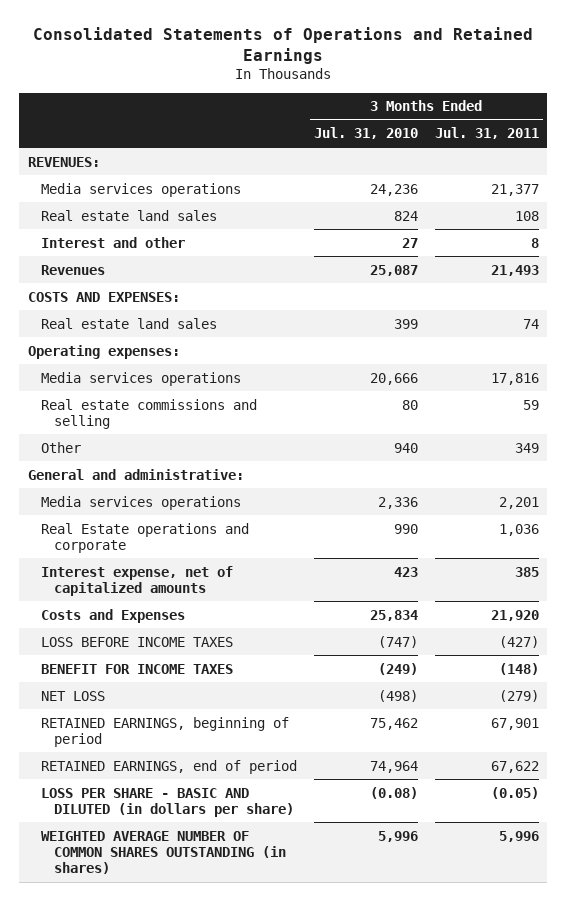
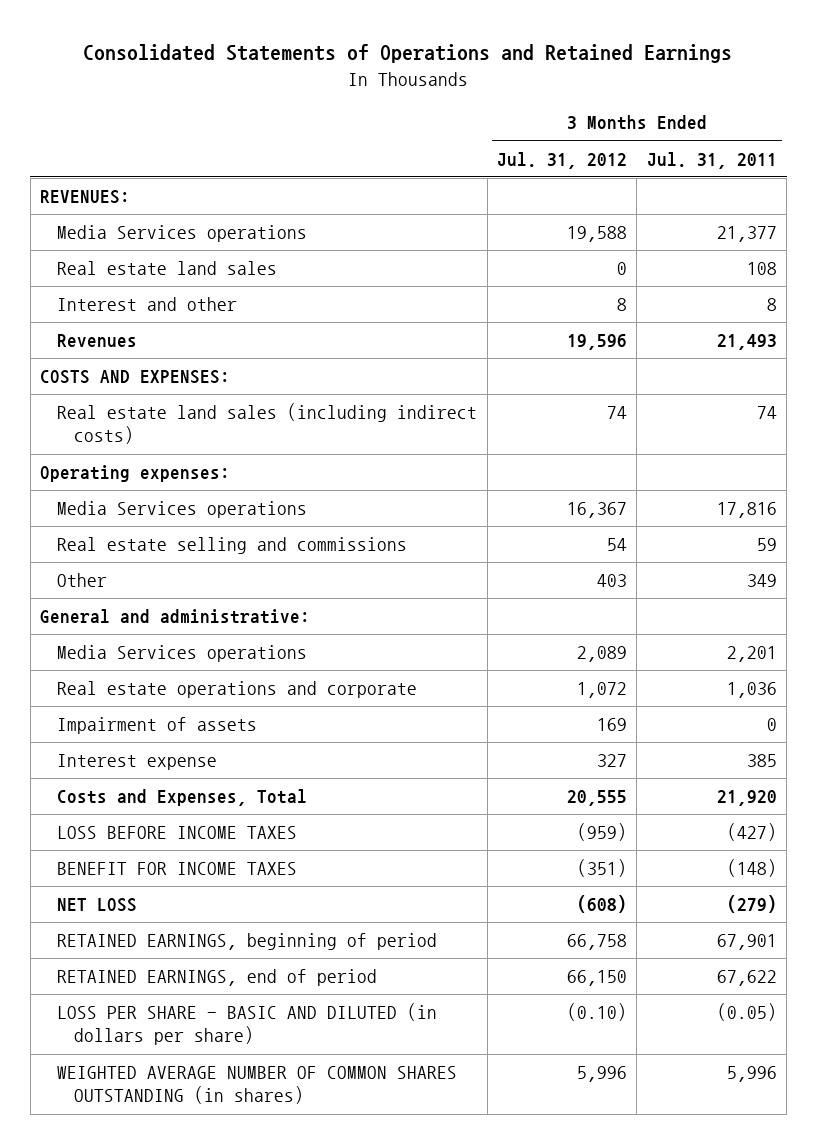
[313,127,418,140] Jul. 31, 2010 -> none
none -> [496,151,627,169] Jul. 31, 2012
[40,182,241,197] Media services operations -> [57,225,308,243] Media Services operations
[40,317,217,329] Real estate land sales -> [57,403,478,445] Real estate land sales (including indirect costs)
[40,371,241,386] Media services operations -> [57,501,308,519] Media Services operations
[40,398,257,429] Real estate commissions and selling -> [57,537,408,555] Real estate selling and commissions
[40,495,241,510] Media services operations -> [57,645,308,663] Media Services operations
[40,522,249,553] Real Estate operations and corporate -> [57,681,418,699] Real estate operations and corporate
none -> [57,717,258,735] Impairment of assets
[40,565,233,596] Interest expense, net of capitalized amounts -> [57,754,218,771] Interest expense
[40,608,185,623] Costs and Expenses -> [57,789,308,807] Costs and Expenses, Total

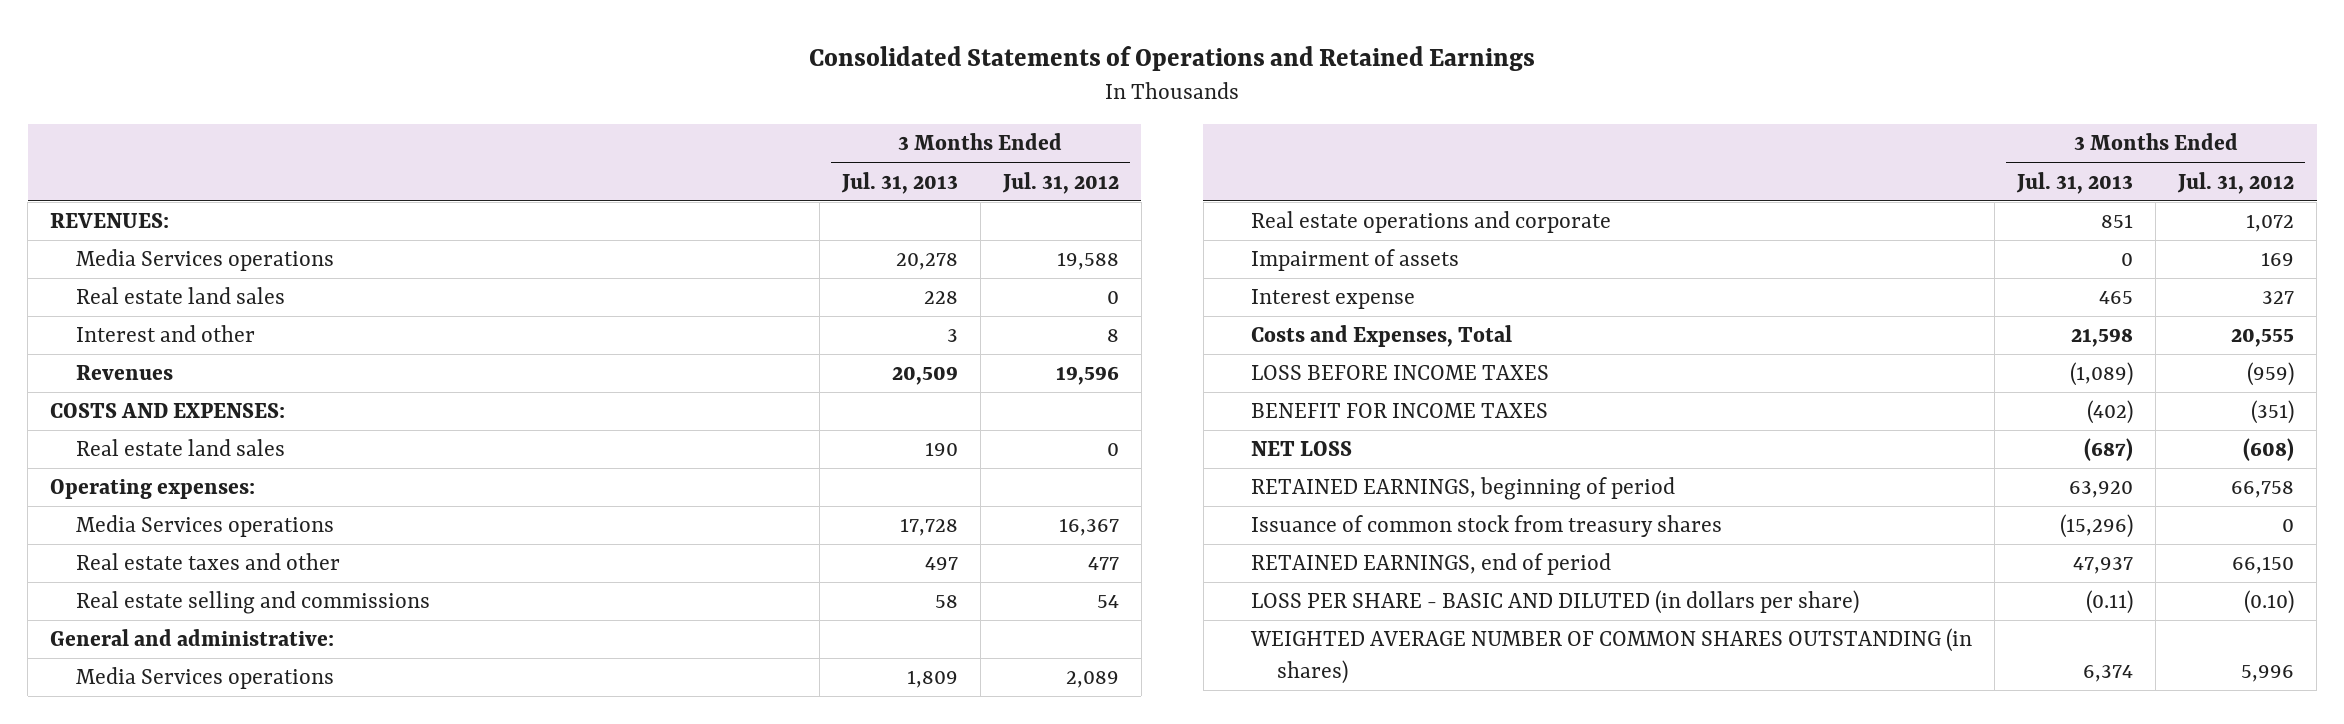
[646,151,777,169] Jul. 31, 2011 -> none
none -> [840,171,958,194] Jul. 31, 2013
[57,403,478,445] Real estate land sales (including indirect costs) -> [75,439,285,457] Real estate land sales
[606,406,627,420] 74 -> [1106,443,1119,457] 0
none -> [75,553,340,571] Real estate taxes and other
[57,573,108,588] Other -> none
none -> [1251,515,1723,538] Issuance of common stock from treasury shares

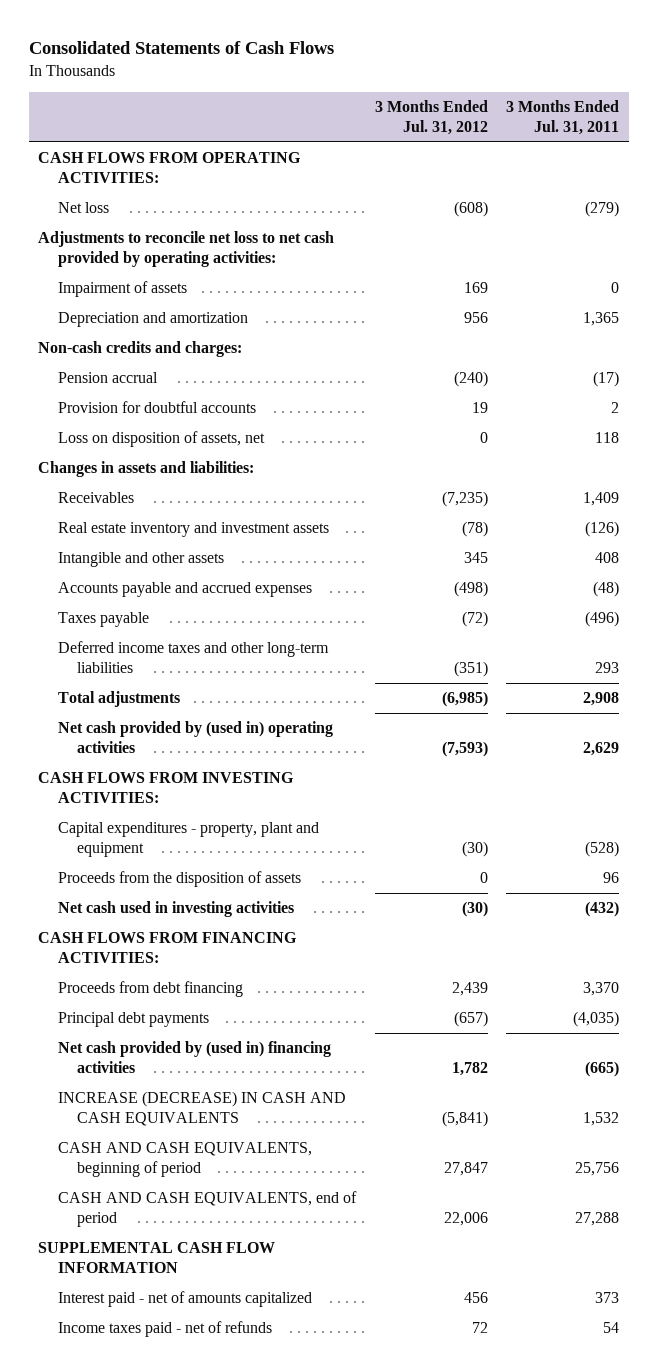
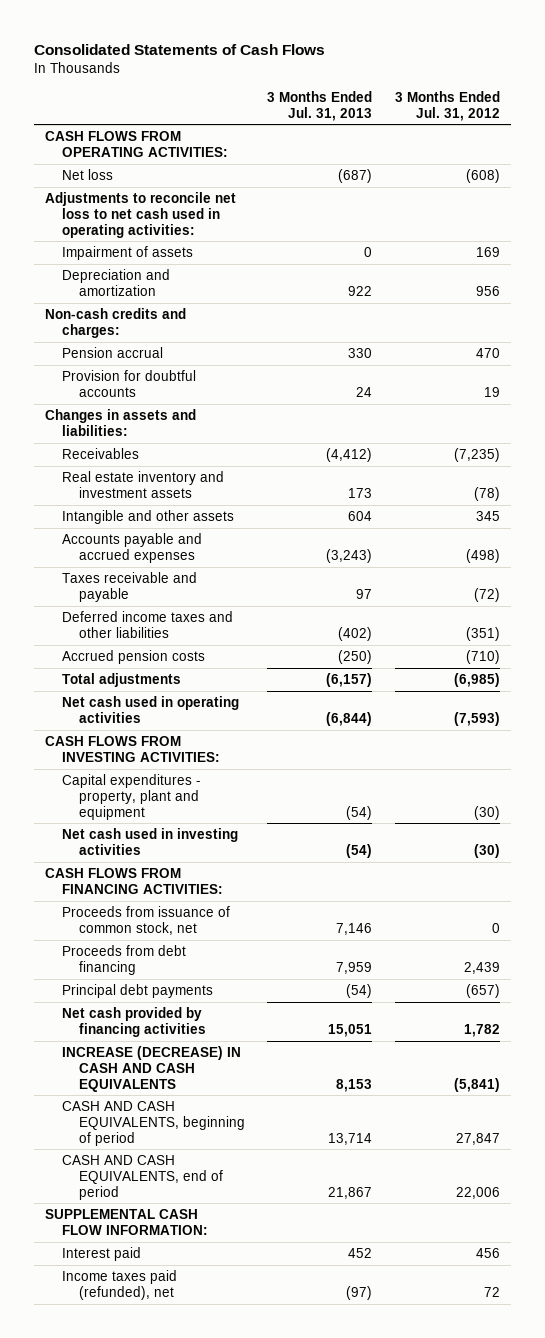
[506,100,620,135] 3 Months Ended Jul. 31, 2011 -> none
none -> [267,90,373,121] 3 Months Ended Jul. 31, 2013
[38,231,335,267] Adjustments to reconcile net loss to net cash provided by operating activities: -> [45,191,237,238] Adjustments to reconcile net loss to net cash used in operating activities:
[453,371,488,388] (240) -> [475,347,500,358] 470
[57,431,265,448] Loss on disposition of assets, net -> none
[57,612,149,628] Taxes payable -> [61,571,197,602] Taxes receivable and payable
[57,641,329,673] Deferred income taxes and other long-term liabilities -> [61,610,233,638] Deferred income taxes and other liabilities
none -> [61,649,205,664] Accrued pension costs
[57,721,333,753] Net cash provided by (used in) operating activities -> [61,695,239,723] Net cash used in operating activities
[57,871,301,888] Proceeds from the disposition of assets -> none
none -> [61,905,230,935] Proceeds from issuance of common stock, net
[57,1041,331,1073] Net cash provided by (used in) financing activities -> [61,1006,206,1037] Net cash provided by financing activities
[38,1242,276,1273] SUPPLEMENTAL CASH FLOW INFORMATION -> [45,1208,208,1235] SUPPLEMENTAL CASH FLOW INFORMATION:
[57,1291,312,1308] Interest paid - net of amounts capitalized -> [61,1246,141,1261] Interest paid
[57,1321,272,1338] Income taxes paid - net of refunds -> [61,1269,177,1300] Income taxes paid (refunded), net

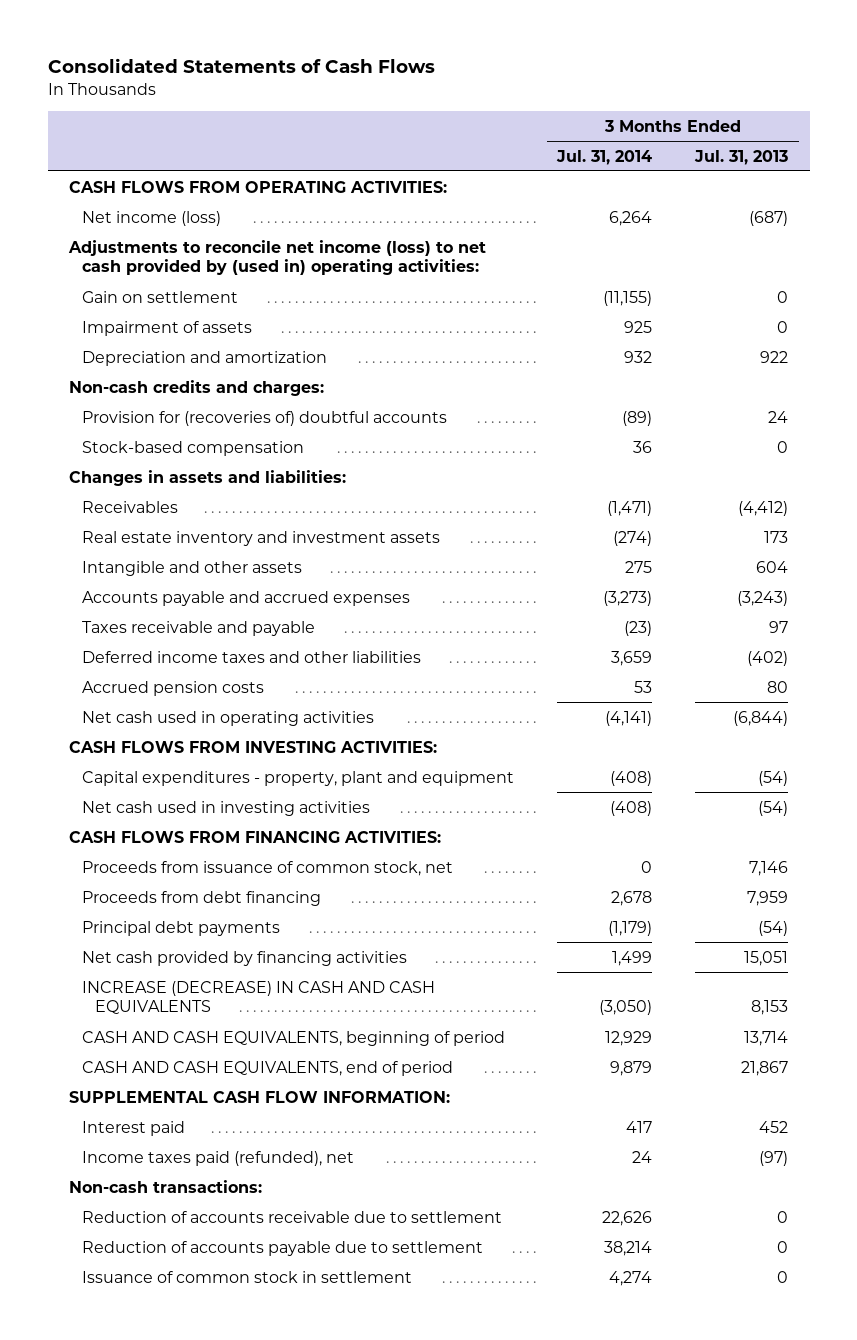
[394,90,500,121] 3 Months Ended Jul. 31, 2012 -> none
none -> [556,149,653,165] Jul. 31, 2014
[61,168,113,180] Net loss -> [82,210,222,226] Net income (loss)
[45,191,237,238] Adjustments to reconcile net loss to net cash used in operating activities: -> [68,239,487,276] Adjustments to reconcile net income (loss) to net cash provided by (used in) operating activities:
none -> [82,290,239,303] Gain on settlement
[61,346,163,358] Pension accrual -> none
[61,369,196,397] Provision for doubtful accounts -> [82,410,448,426] Provision for (recoveries of) doubtful accounts
none -> [82,440,305,456] Stock-based compensation
[61,672,181,687] Total adjustments -> none
[338,649,373,664] (250) -> [767,680,789,693] 80
none -> [69,1179,263,1193] Non-cash transactions:
none -> [82,1210,503,1223] Reduction of accounts receivable due to settlement
none -> [82,1240,484,1256] Reduction of accounts payable due to settlement
none -> [82,1270,413,1283] Issuance of common stock in settlement

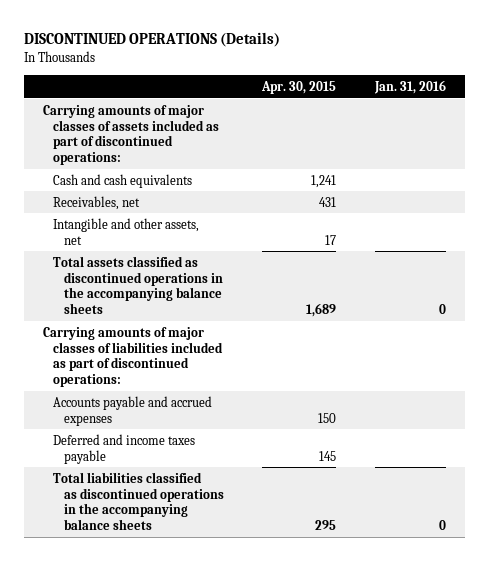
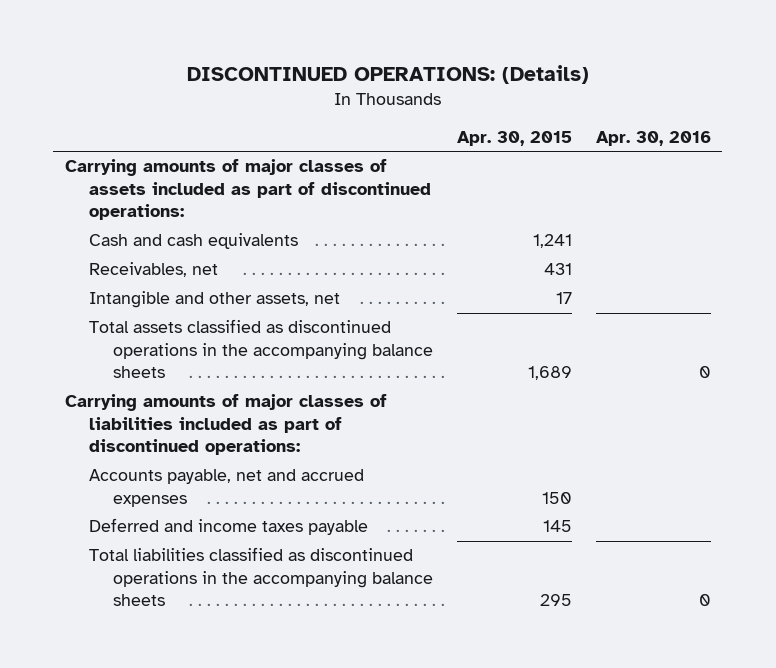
[23,32,280,48] DISCONTINUED OPERATIONS (Details) -> [186,64,589,84] DISCONTINUED OPERATIONS: (Details)
[373,80,446,95] Jan. 31, 2016 -> none
none -> [595,131,711,147] Apr. 30, 2016
[53,395,213,426] Accounts payable and accrued expenses -> [89,469,365,507] Accounts payable, net and accrued expenses

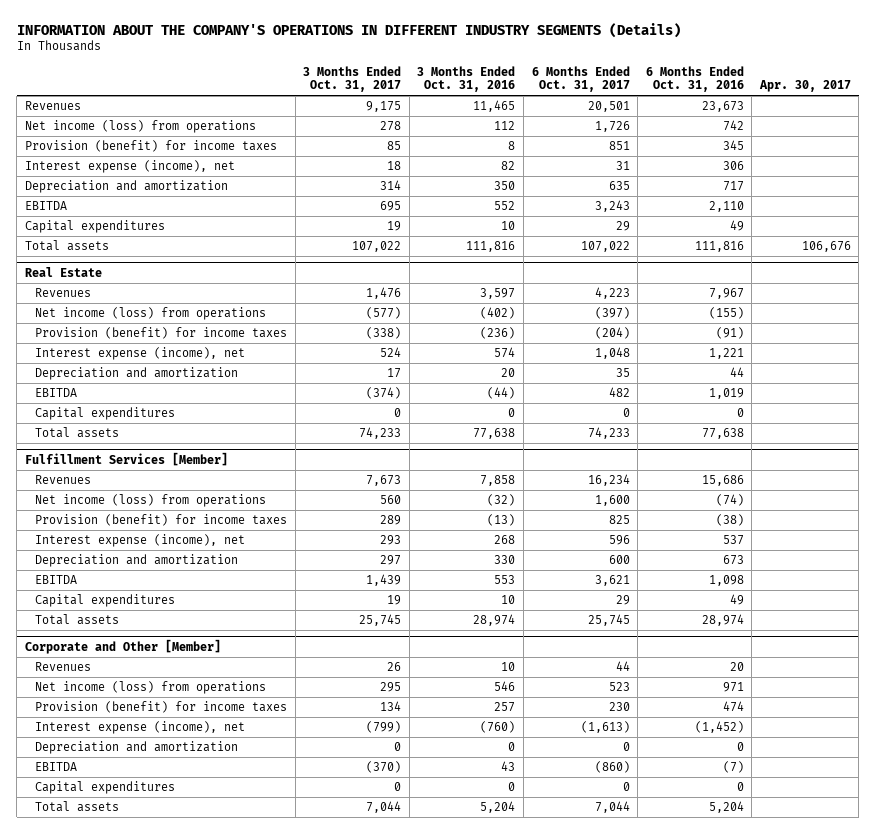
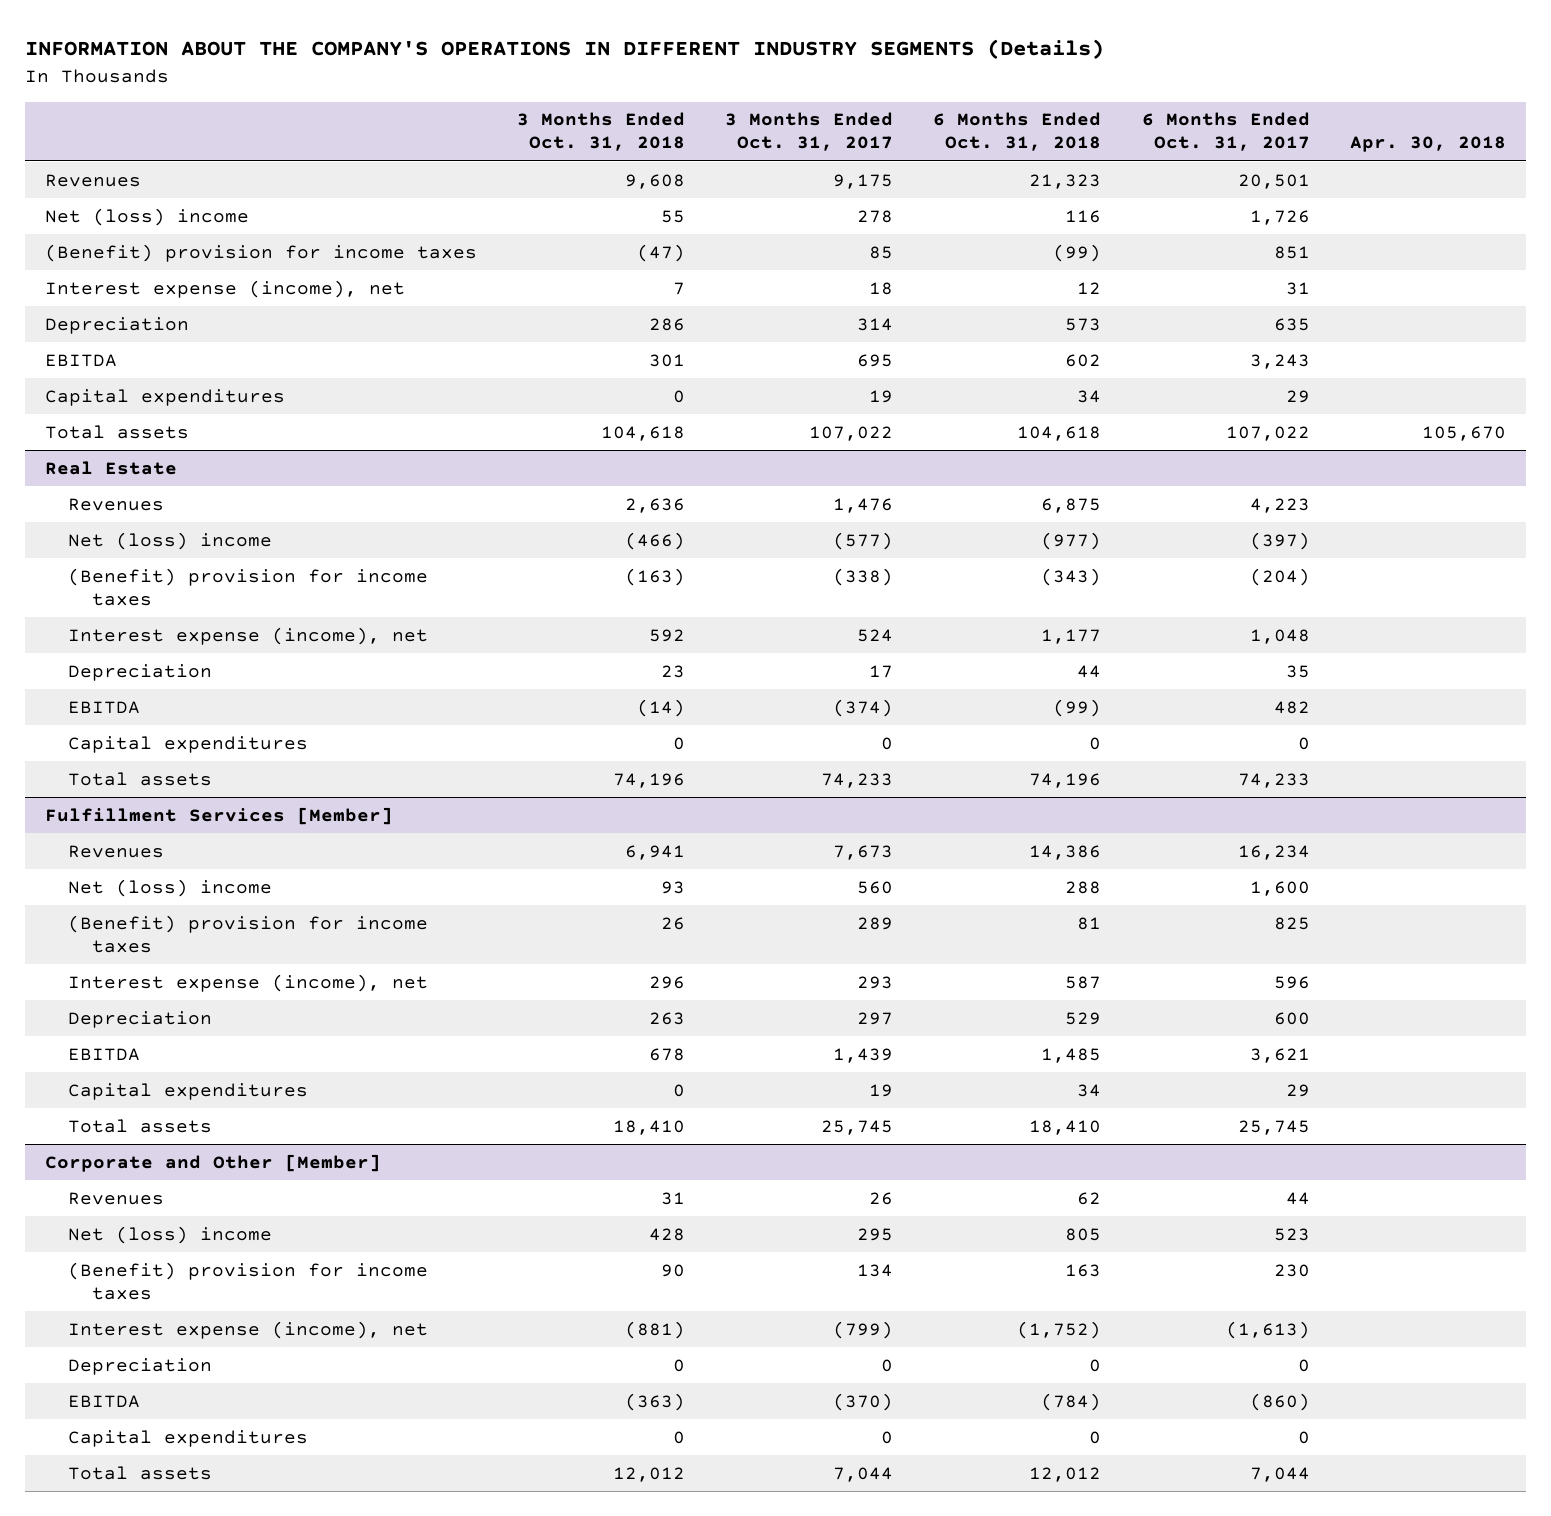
[417,65,516,93] 3 Months Ended Oct. 31, 2016 -> none
[645,65,744,93] 6 Months Ended Oct. 31, 2016 -> none
[758,80,851,93] Apr. 30, 2017 -> none
none -> [516,112,685,152] 3 Months Ended Oct. 31, 2018
none -> [933,112,1102,152] 6 Months Ended Oct. 31, 2018
none -> [1349,136,1506,153] Apr. 30, 2018
[24,120,256,134] Net income (loss) from operations -> [44,207,249,226] Net (loss) income
[24,140,277,153] Provision (benefit) for income taxes -> [44,243,477,262] (Benefit) provision for income taxes
[24,180,228,194] Depreciation and amortization -> [44,316,189,334] Depreciation
[35,307,267,321] Net income (loss) from operations -> [68,531,273,550] Net (loss) income
[35,327,288,340] Provision (benefit) for income taxes -> [68,567,429,606] (Benefit) provision for income taxes
[35,367,239,381] Depreciation and amortization -> [68,663,213,681] Depreciation
[35,494,267,508] Net income (loss) from operations -> [68,878,273,897] Net (loss) income
[35,514,288,527] Provision (benefit) for income taxes -> [68,914,429,953] (Benefit) provision for income taxes
[35,554,239,568] Depreciation and amortization -> [68,1010,213,1028] Depreciation
[35,681,267,695] Net income (loss) from operations -> [68,1225,273,1244] Net (loss) income
[35,701,288,714] Provision (benefit) for income taxes -> [68,1261,429,1300] (Benefit) provision for income taxes
[35,741,239,755] Depreciation and amortization -> none
none -> [68,1357,213,1375] Depreciation

